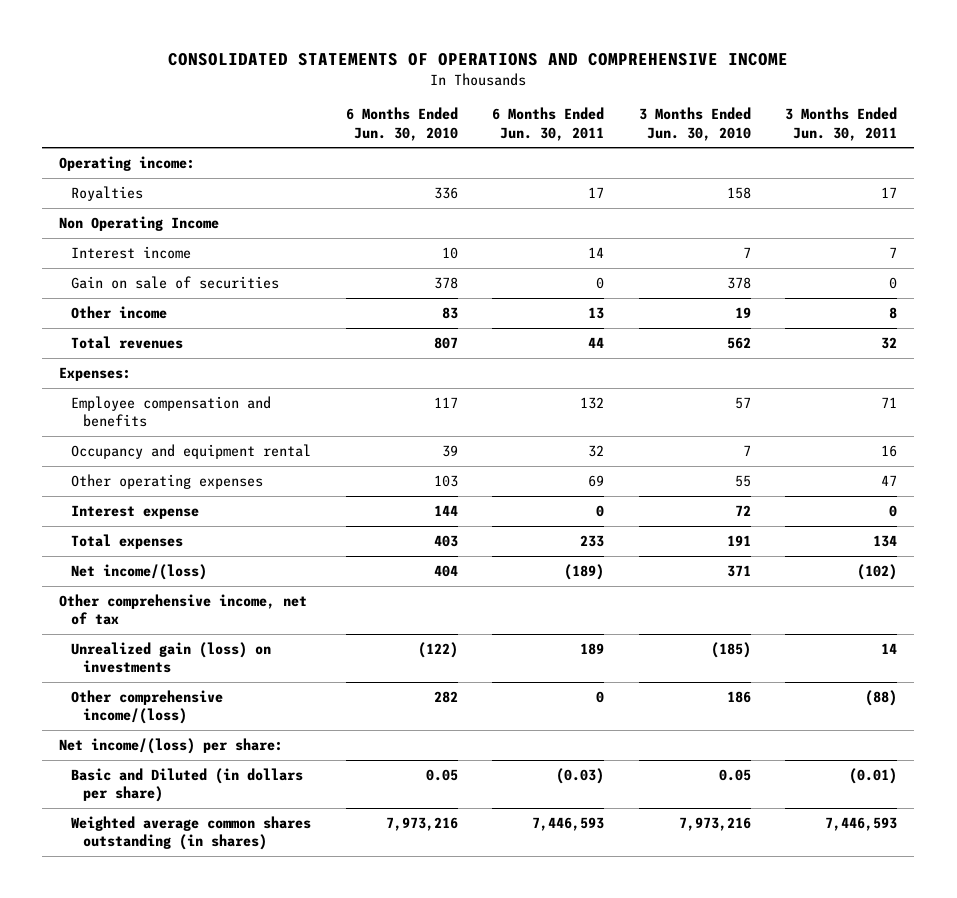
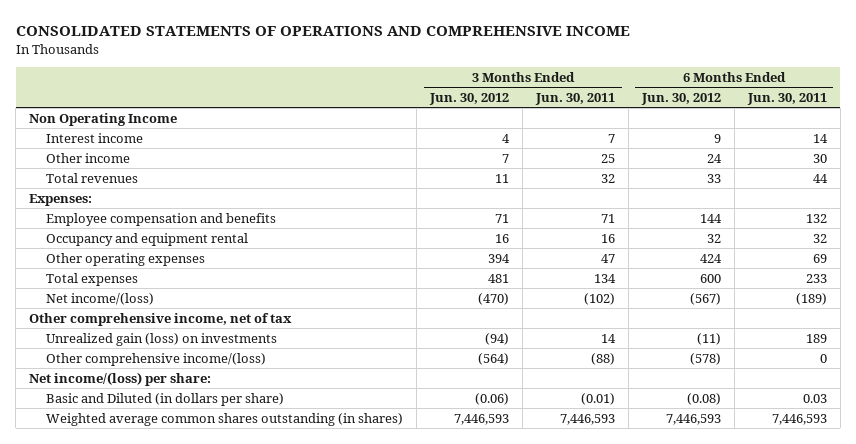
[345,107,458,141] 6 Months Ended Jun. 30, 2010 -> none
[638,107,751,141] 3 Months Ended Jun. 30, 2010 -> none
none -> [429,92,510,105] Jun. 30, 2012
none -> [640,92,721,105] Jun. 30, 2012
[59,155,196,171] Operating income: -> none
[71,185,144,201] Royalties -> none
[71,275,280,289] Gain on sale of securities -> none
[588,306,605,319] 13 -> [812,153,827,163] 30
[889,306,898,319] 8 -> [601,153,616,163] 25
[71,504,200,519] Interest expense -> none
[556,767,605,784] (0.03) -> [802,393,827,403] 0.03

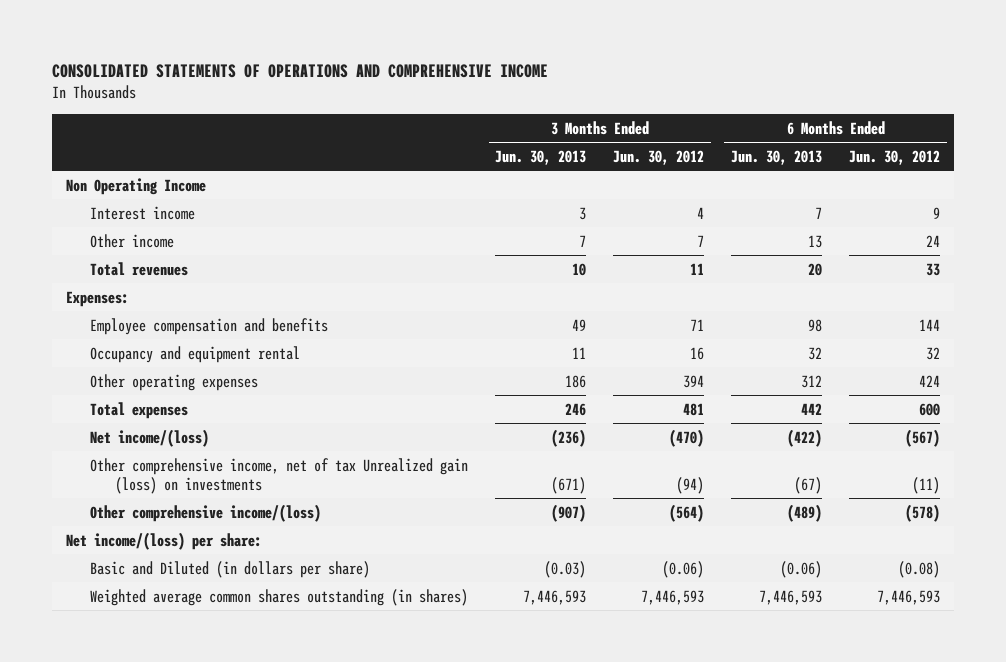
[535,92,616,105] Jun. 30, 2011 -> none
[746,92,827,105] Jun. 30, 2011 -> none
none -> [495,149,587,165] Jun. 30, 2013
none -> [731,149,823,165] Jun. 30, 2013
[29,312,293,326] Other comprehensive income, net of tax -> none
[46,332,278,346] Unrealized gain (loss) on investments -> [90,457,469,494] Other comprehensive income, net of tax Unrealized gain (loss) on investments

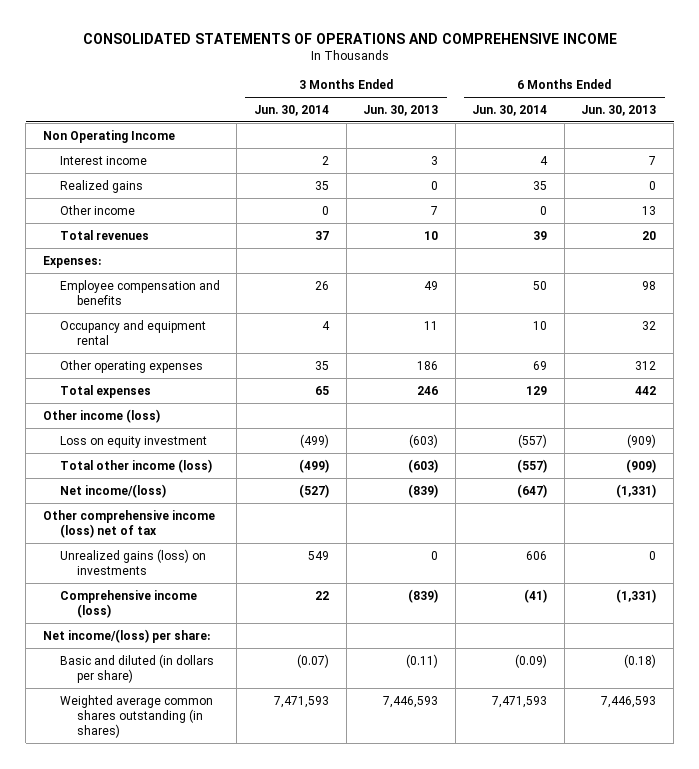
[613,149,705,165] Jun. 30, 2012 -> none
[849,149,941,165] Jun. 30, 2012 -> none
none -> [253,104,329,116] Jun. 30, 2014
none -> [472,104,548,116] Jun. 30, 2014
none -> [59,179,143,193] Realized gains
none -> [42,408,160,423] Other income (loss)
none -> [59,435,207,448] Loss on equity investment
none -> [59,458,212,473] Total other income (loss)
[551,428,587,447] (236) -> [408,483,439,498] (839)
[787,428,823,447] (422) -> [616,483,657,498] (1,331)
none -> [42,509,215,538] Other comprehensive income (loss) net of tax
[90,457,469,494] Other comprehensive income, net of tax Unrealized gain (loss) on investments -> [59,548,206,575] Unrealized gains (loss) on investments
[551,476,587,494] (671) -> [431,550,439,560] 0
[794,476,823,494] (67) -> [649,550,657,560] 0
[90,503,322,522] Other comprehensive income/(loss) -> [59,589,197,618] Comprehensive income (loss)
[551,503,587,522] (907) -> [408,588,439,603] (839)
[787,503,823,522] (489) -> [616,588,657,603] (1,331)
[90,560,371,578] Basic and Diluted (in dollars per share) -> [59,653,214,683] Basic and diluted (in dollars per share)
[544,560,587,578] (0.03) -> [406,653,439,668] (0.11)
[780,560,823,578] (0.06) -> [624,653,657,668] (0.18)

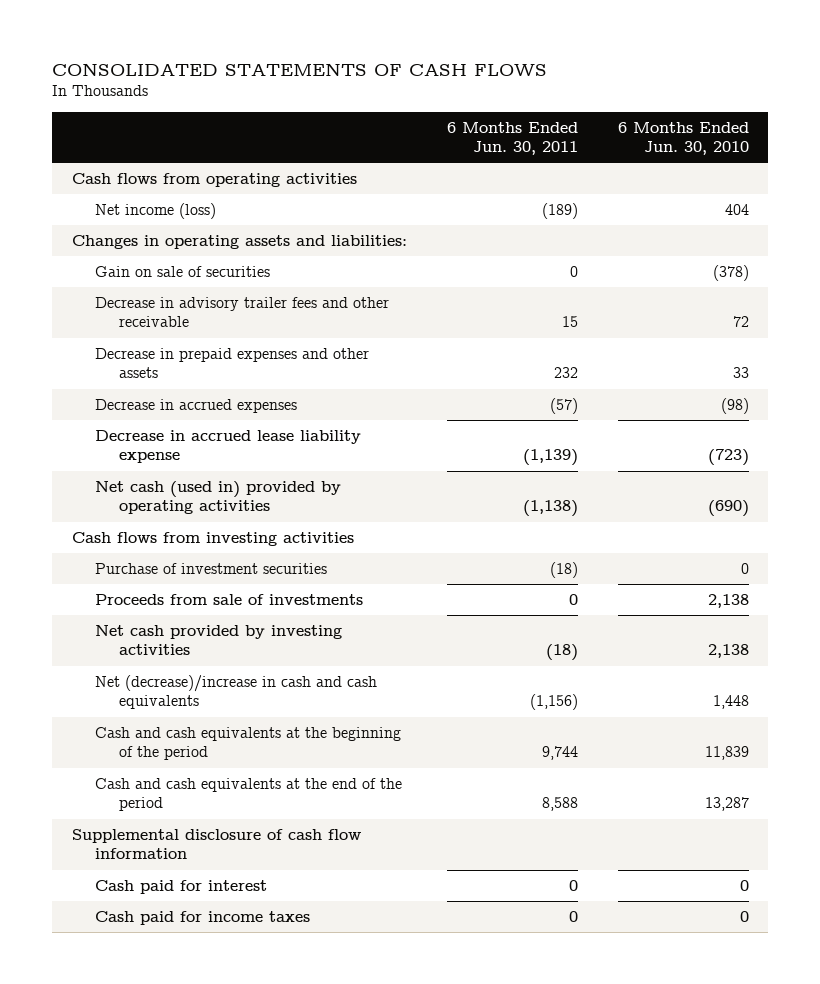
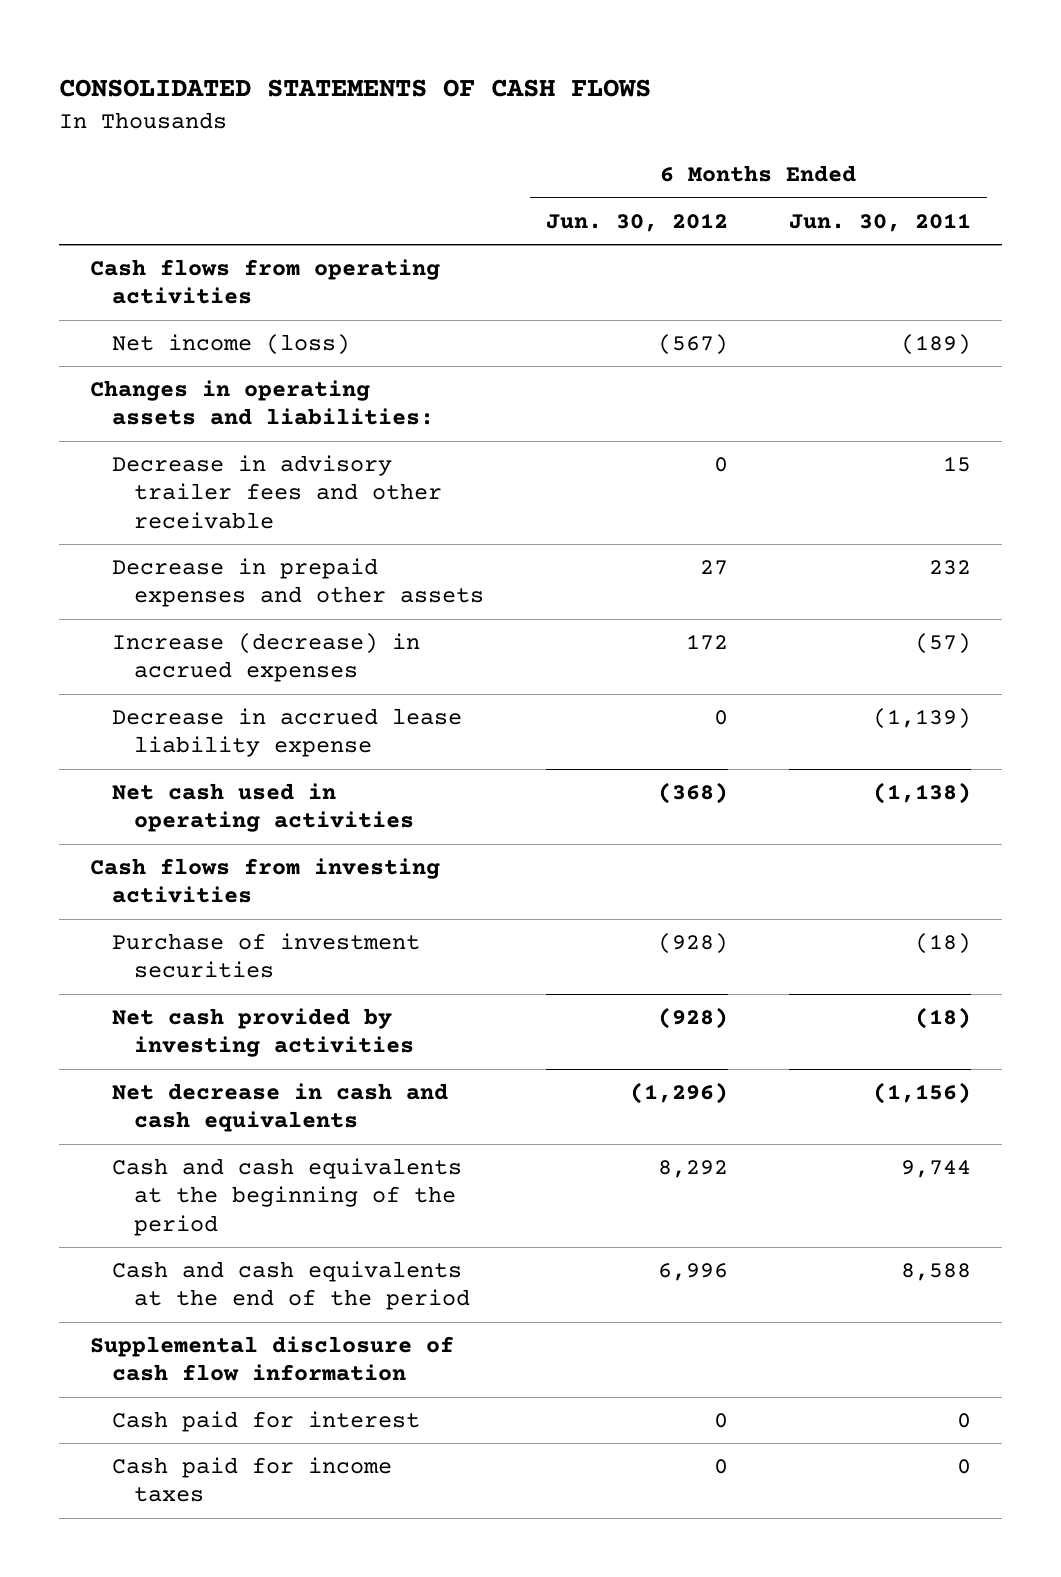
[617,121,749,155] 6 Months Ended Jun. 30, 2010 -> none
none -> [545,212,728,232] Jun. 30, 2012
[95,265,271,277] Gain on sale of securities -> none
[95,398,298,413] Decrease in accrued expenses -> [111,633,420,683] Increase (decrease) in accrued expenses
[95,480,342,515] Net cash (used in) provided by operating activities -> [111,783,415,833] Net cash used in operating activities
[95,593,364,605] Proceeds from sale of investments -> none
[95,674,378,710] Net (decrease)/increase in cash and cash equivalents -> [111,1083,448,1133] Net decrease in cash and cash equivalents

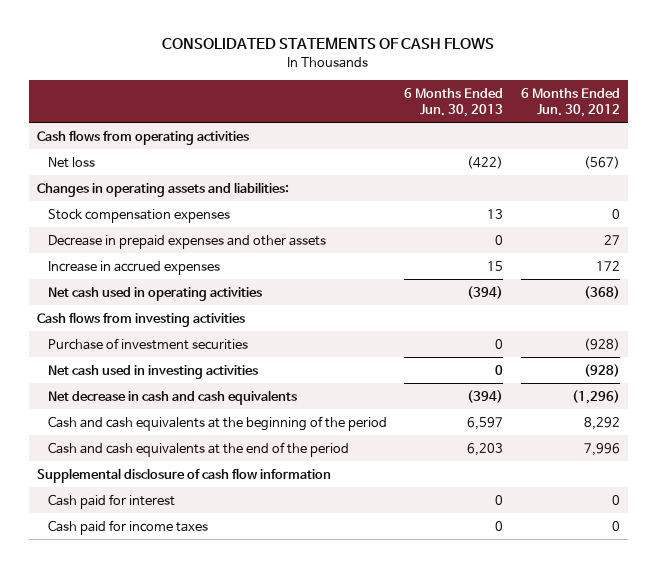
[789,212,972,232] Jun. 30, 2011 -> none
none -> [404,87,504,118] 6 Months Ended Jun. 30, 2013
[111,334,350,356] Net income (loss) -> [48,156,96,168] Net loss
[111,455,443,529] Decrease in advisory trailer fees and other receivable -> none
none -> [48,208,231,223] Stock compensation expenses
[111,708,462,758] Decrease in accrued lease liability expense -> none
[111,633,420,683] Increase (decrease) in accrued expenses -> [48,260,221,275] Increase in accrued expenses
[111,1008,415,1058] Net cash provided by investing activities -> [48,364,259,379] Net cash used in investing activities
[657,1263,728,1282] 6,996 -> [583,442,620,456] 7,996

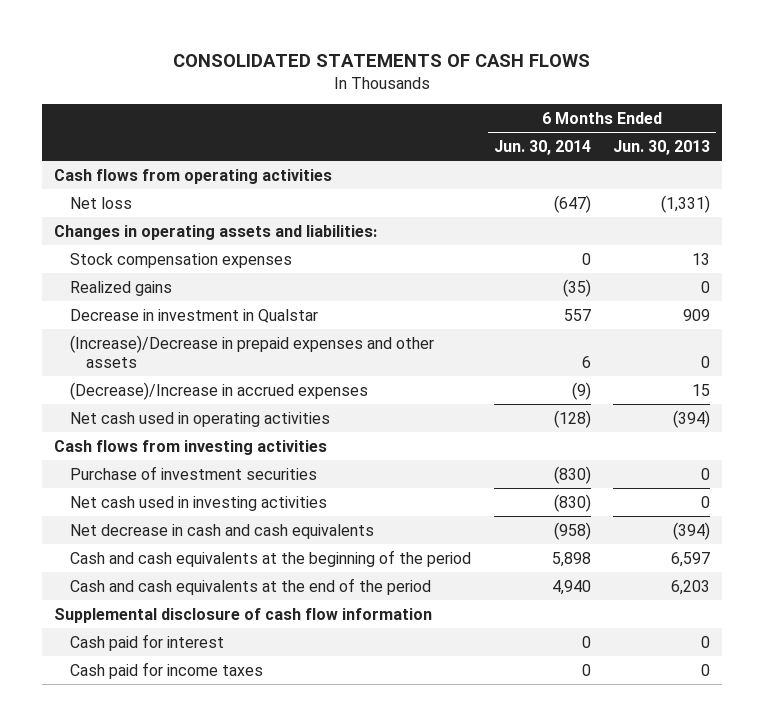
[520,87,620,118] 6 Months Ended Jun. 30, 2012 -> none
none -> [493,140,591,156] Jun. 30, 2014
[467,155,504,169] (422) -> [661,194,711,213] (1,331)
none -> [69,280,172,296] Realized gains
none -> [69,308,318,323] Decrease in investment in Qualstar
[48,234,327,249] Decrease in prepaid expenses and other assets -> [69,334,434,368] (Increase)/Decrease in prepaid expenses and other assets
[48,260,221,275] Increase in accrued expenses -> [69,381,368,400] (Decrease)/Increase in accrued expenses

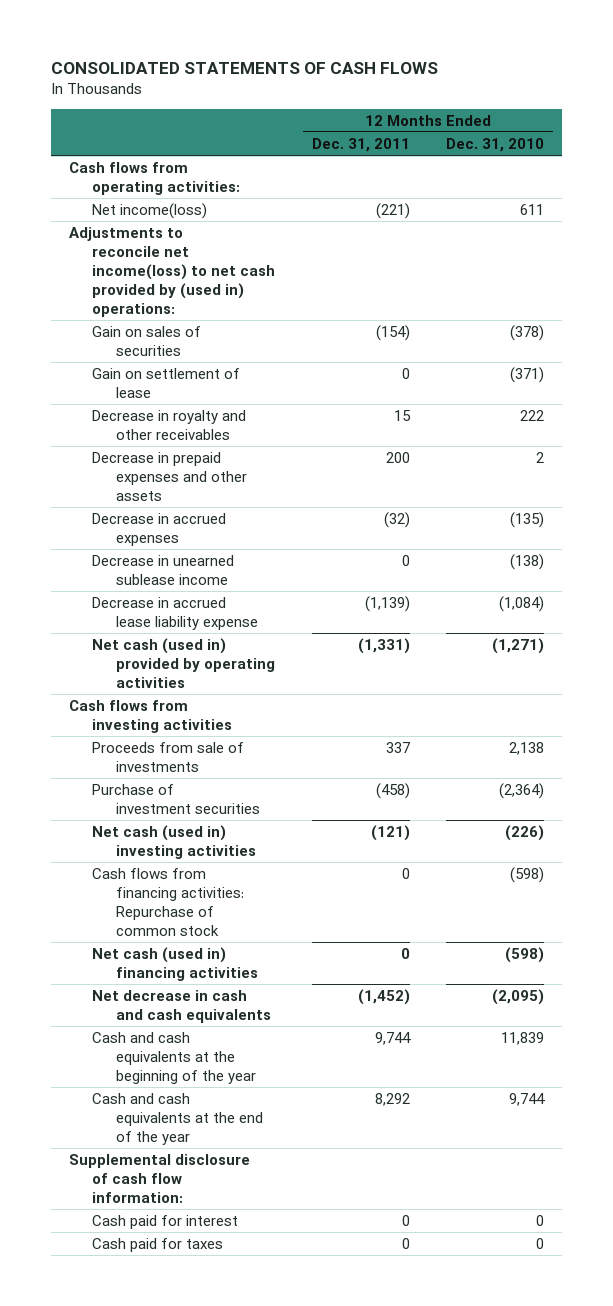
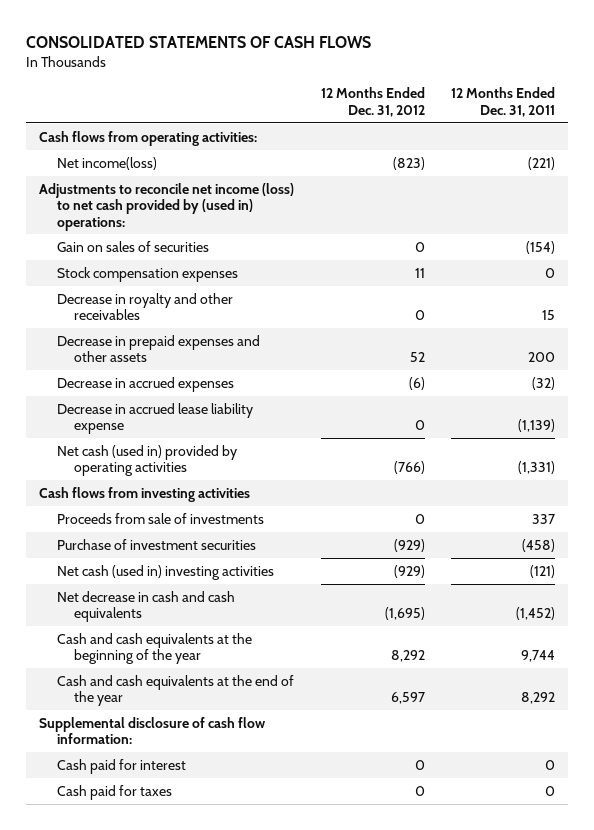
[445,137,544,152] Dec. 31, 2010 -> none
none -> [320,87,425,117] 12 Months Ended Dec. 31, 2012
[68,226,276,317] Adjustments to reconcile net income(loss) to net cash provided by (used in) operations: -> [39,182,295,231] Adjustments to reconcile net income (loss) to net cash provided by (used in) operations:
[92,367,241,398] Gain on settlement of lease -> none
none -> [56,266,238,282] Stock compensation expenses
[92,554,235,585] Decrease in unearned sublease income -> none
[92,867,244,936] Cash flows from financing activities: Repurchase of common stock -> none
[92,946,258,981] Net cash (used in) financing activities -> none

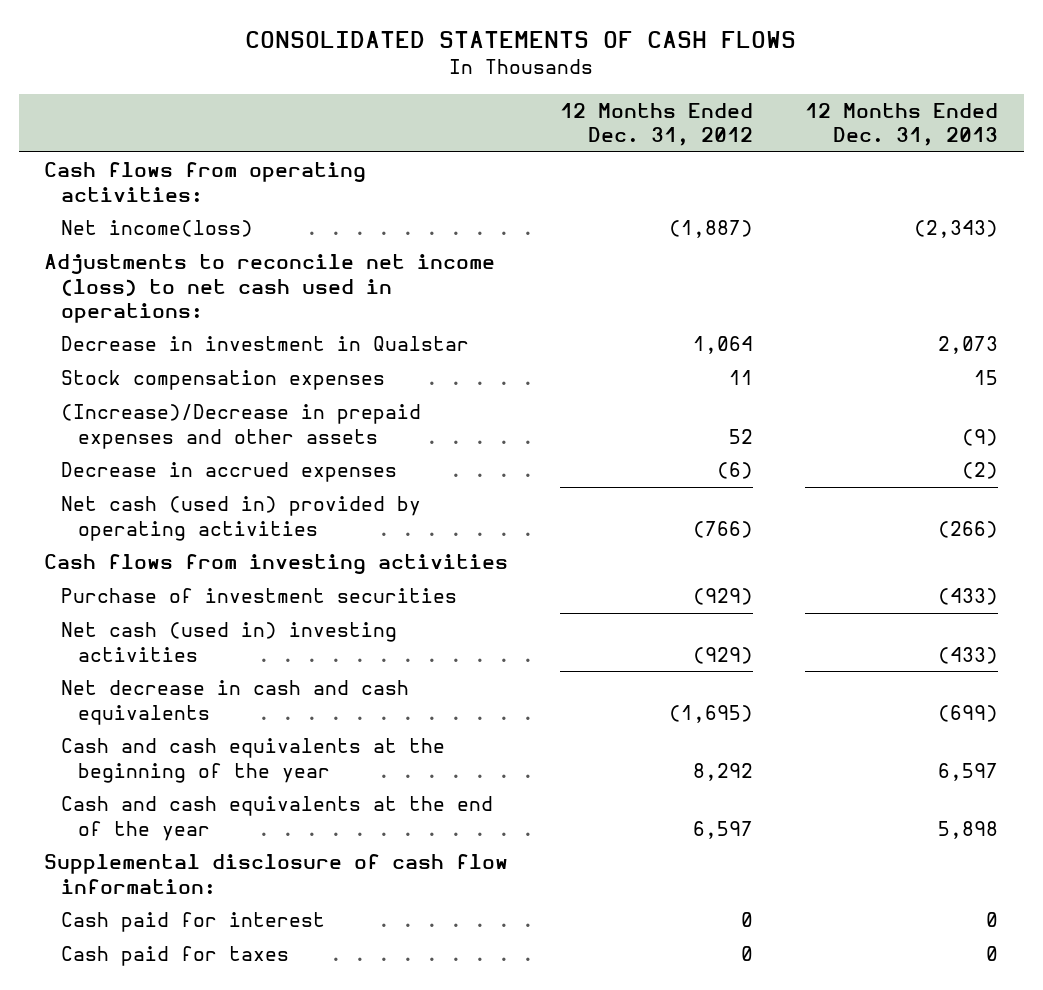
[450,87,555,117] 12 Months Ended Dec. 31, 2011 -> none
none -> [805,102,999,147] 12 Months Ended Dec. 31, 2013
[56,240,209,252] Gain on sales of securities -> none
[392,156,425,170] (823) -> [669,220,754,239] (1,887)
[39,182,295,231] Adjustments to reconcile net income (loss) to net cash provided by (used in) operations: -> [44,254,496,323] Adjustments to reconcile net income (loss) to net cash used in operations:
none -> [61,336,470,352] Decrease in investment in Qualstar
[56,292,233,321] Decrease in royalty and other receivables -> none
[56,334,260,363] Decrease in prepaid expenses and other assets -> [61,404,422,449] (Increase)/Decrease in prepaid expenses and other assets
[56,402,253,435] Decrease in accrued lease liability expense -> none
[56,512,264,524] Proceeds from sale of investments -> none

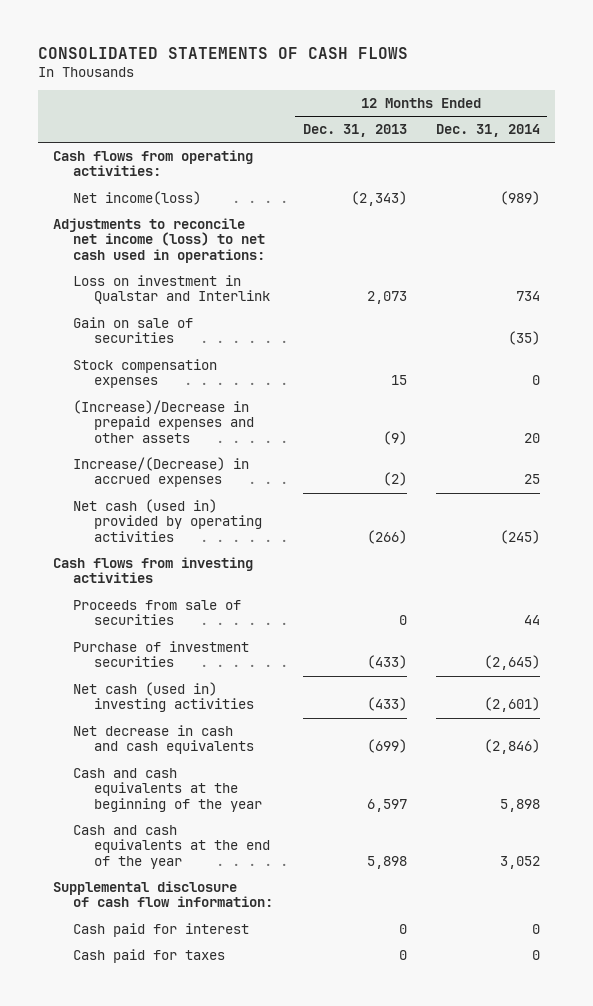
[560,102,754,147] 12 Months Ended Dec. 31, 2012 -> none
none -> [436,124,541,138] Dec. 31, 2014
[61,336,470,352] Decrease in investment in Qualstar -> [73,274,270,305] Loss on investment in Qualstar and Interlink
none -> [73,316,194,344] Gain on sale of securities
[61,462,398,483] Decrease in accrued expenses -> [73,456,250,488] Increase/(Decrease) in accrued expenses
none -> [73,599,242,626] Proceeds from sale of securities

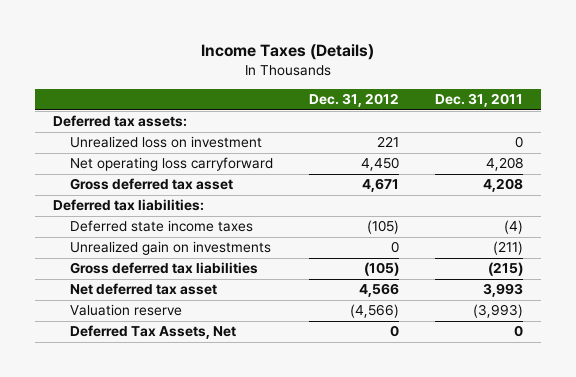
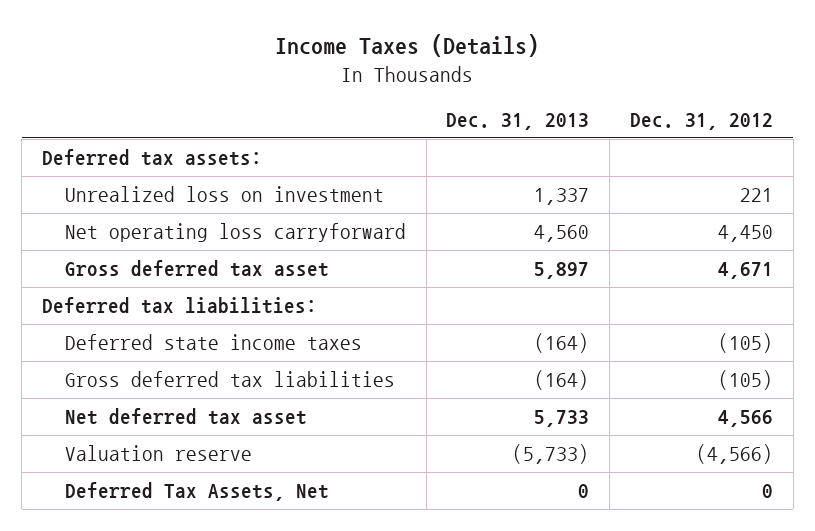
[434,93,523,108] Dec. 31, 2011 -> none
none -> [446,112,590,130] Dec. 31, 2013
[69,241,271,256] Unrealized gain on investments -> none

